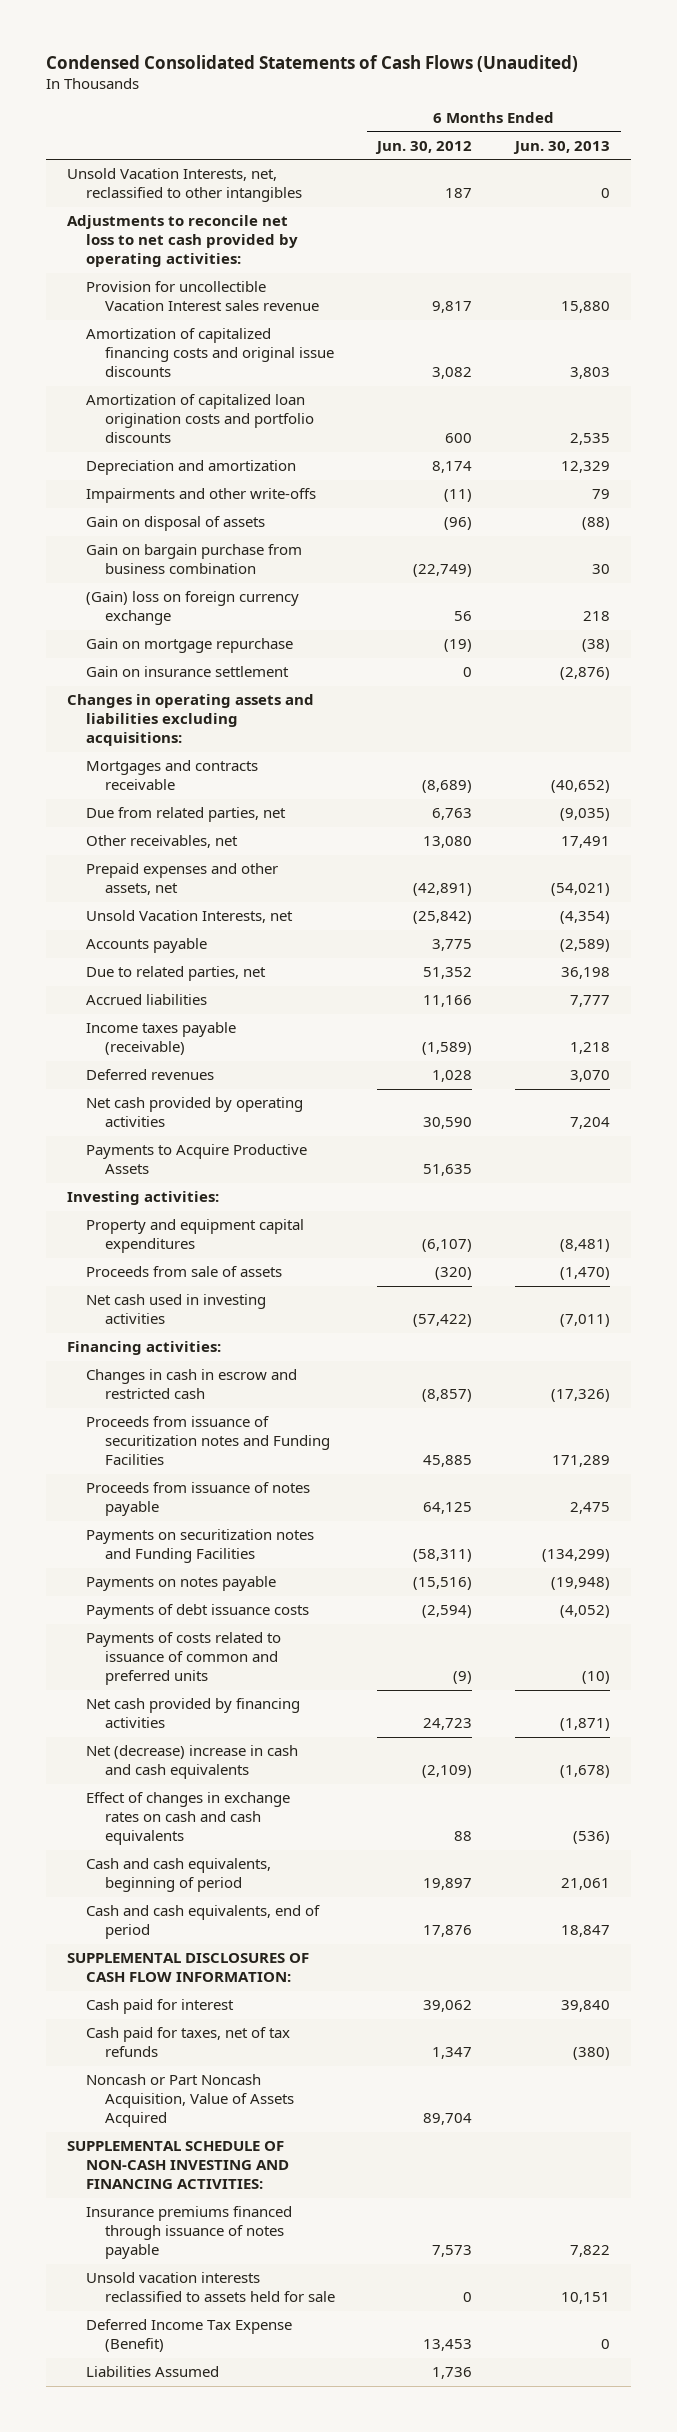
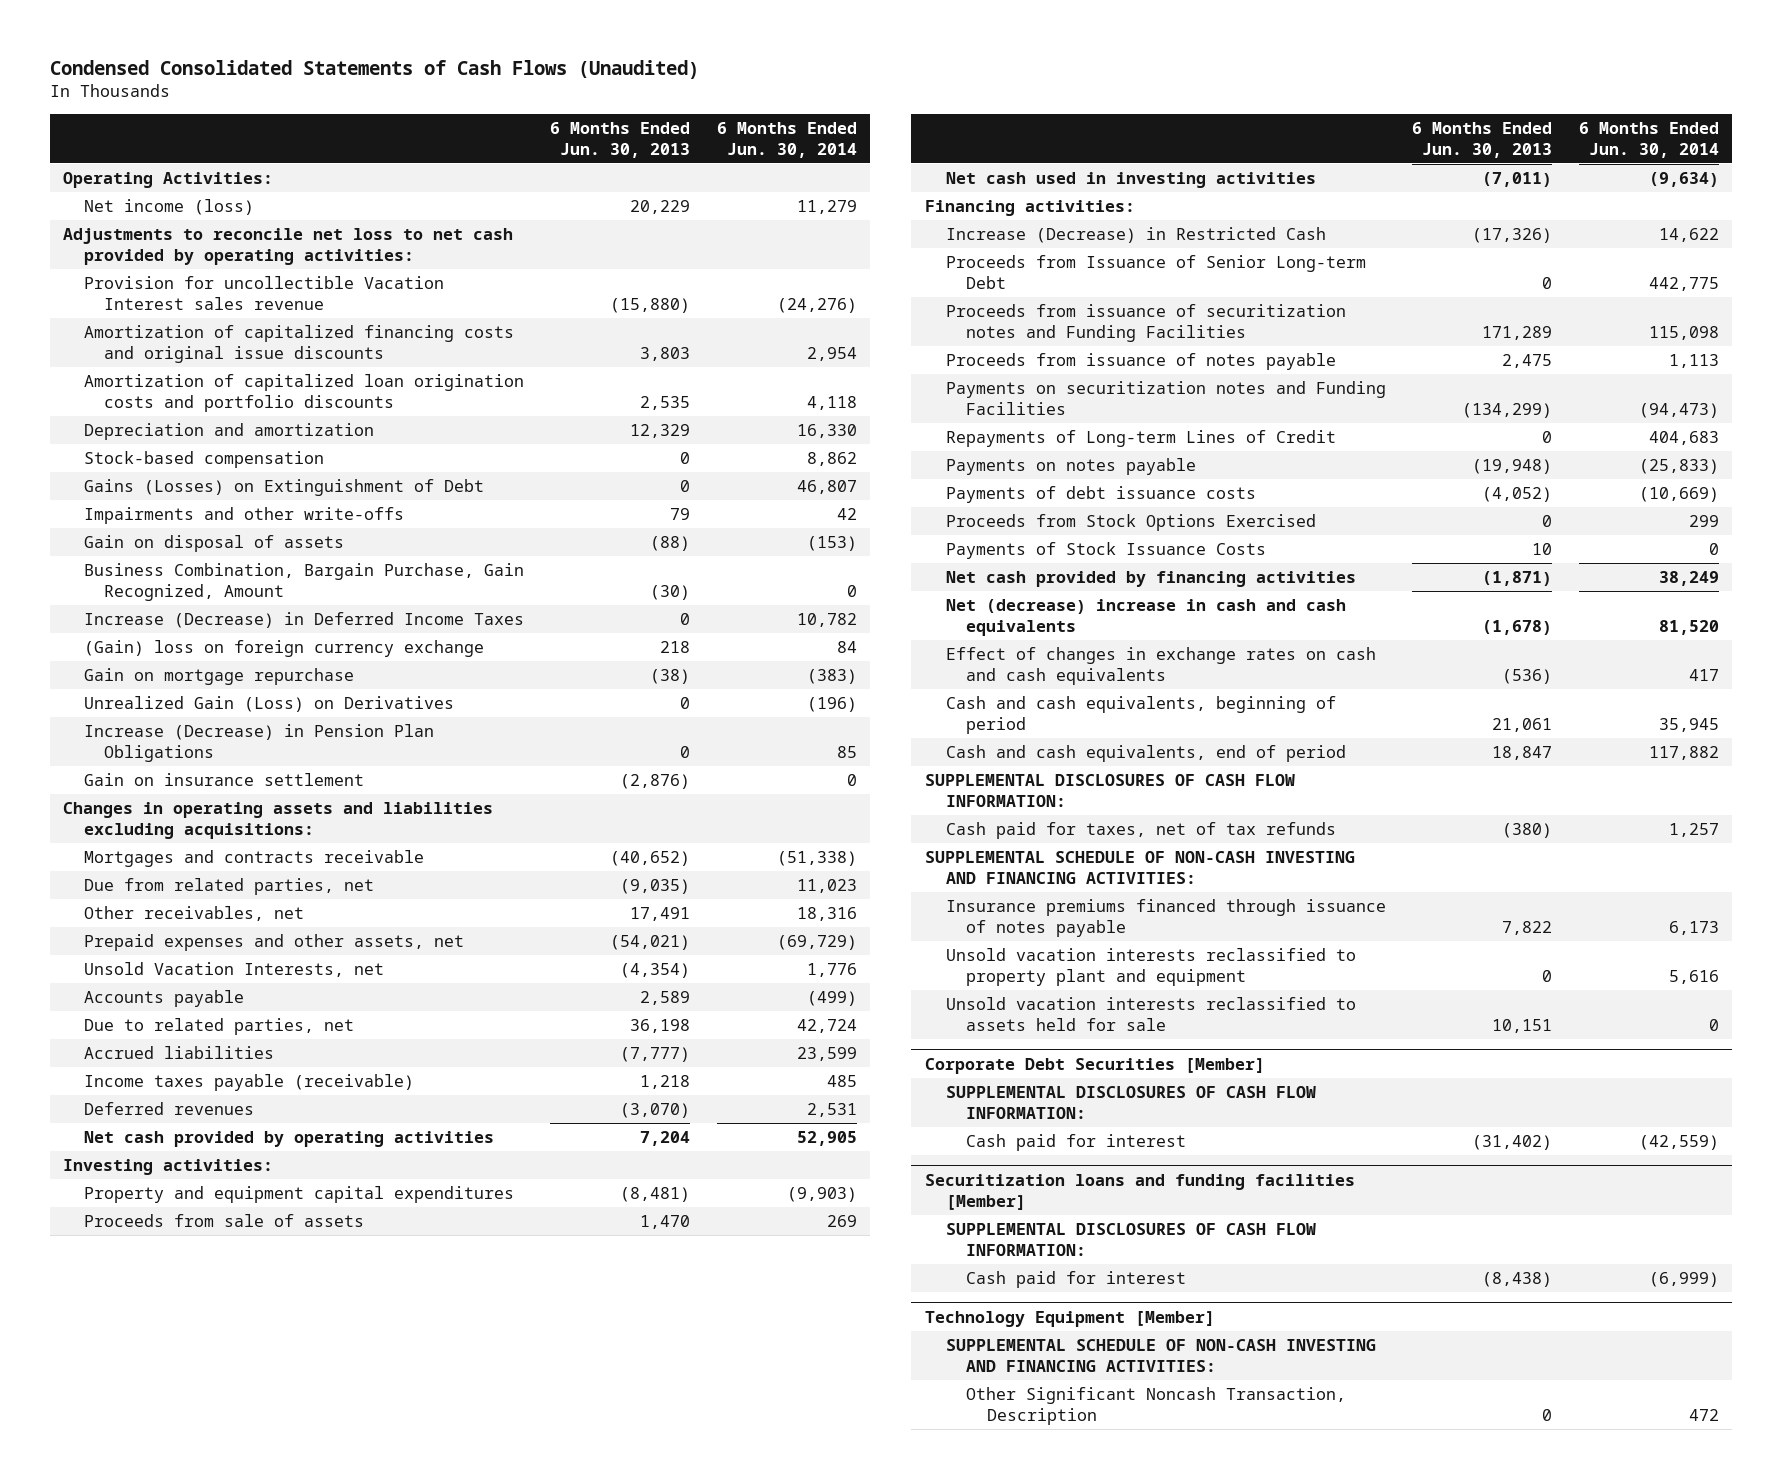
[375,140,473,154] Jun. 30, 2012 -> none
none -> [717,121,858,158] 6 Months Ended Jun. 30, 2014
[67,168,303,203] Unsold Vacation Interests, net, reclassified to other intangibles -> none
none -> [62,171,273,188] Operating Activities:
none -> [83,198,254,215] Net income (loss)
[560,301,610,314] 15,880 -> [610,298,691,314] (15,880)
none -> [83,450,324,468] Stock-based compensation
none -> [83,478,484,496] Gains (Losses) on Extinguishment of Debt
[86,544,303,575] Gain on bargain purchase from business combination -> [83,562,524,602] Business Combination, Bargain Purchase, Gain Recognized, Amount
[591,564,610,575] 30 -> [650,585,691,601] (30)
none -> [83,611,524,628] Increase (Decrease) in Deferred Income Taxes
none -> [83,695,454,712] Unrealized Gain (Loss) on Derivatives
none -> [83,723,434,763] Increase (Decrease) in Pension Plan Obligations
[559,939,610,953] (2,589) -> [640,990,691,1005] 2,589
[569,995,610,1008] 7,777 -> [620,1046,691,1062] (7,777)
[569,1070,610,1083] 3,070 -> [620,1102,691,1118] (3,070)
[86,1144,308,1175] Payments to Acquire Productive Assets -> none
[559,1267,610,1281] (1,470) -> [640,1214,691,1229] 1,470
[86,1369,298,1400] Changes in cash in escrow and restricted cash -> [945,226,1326,243] Increase (Decrease) in Restricted Cash
none -> [945,254,1366,290] Proceeds from Issuance of Senior Long-term Debt
none -> [945,429,1336,447] Repayments of Long-term Lines of Credit
none -> [945,513,1316,531] Proceeds from Stock Options Exercised
[86,1632,282,1686] Payments of costs related to issuance of common and preferred units -> [945,541,1266,559] Payments of Stock Issuance Costs
[581,1671,610,1685] (10) -> [1532,542,1553,555] 10
[86,1999,235,2015] Cash paid for interest -> none
[86,2074,294,2128] Noncash or Part Noncash Acquisition, Value of Assets Acquired -> none
none -> [945,947,1356,987] Unsold vacation interests reclassified to property plant and equipment
[86,2319,293,2353] Deferred Income Tax Expense (Benefit) -> none
[86,2366,220,2378] Liabilities Assumed -> none
none -> [924,1057,1265,1074] Corporate Debt Securities [Member]
none -> [945,1085,1316,1120] SUPPLEMENTAL DISCLOSURES OF CASH FLOW INFORMATION:
none -> [966,1133,1187,1151] Cash paid for interest
none -> [924,1173,1355,1210] Securitization loans and funding facilities [Member]
none -> [945,1222,1316,1257] SUPPLEMENTAL DISCLOSURES OF CASH FLOW INFORMATION:
none -> [966,1270,1187,1288] Cash paid for interest
none -> [924,1310,1215,1327] Technology Equipment [Member]
none -> [945,1338,1376,1373] SUPPLEMENTAL SCHEDULE OF NON-CASH INVESTING AND FINANCING ACTIVITIES:
none -> [966,1386,1347,1426] Other Significant Noncash Transaction, Description

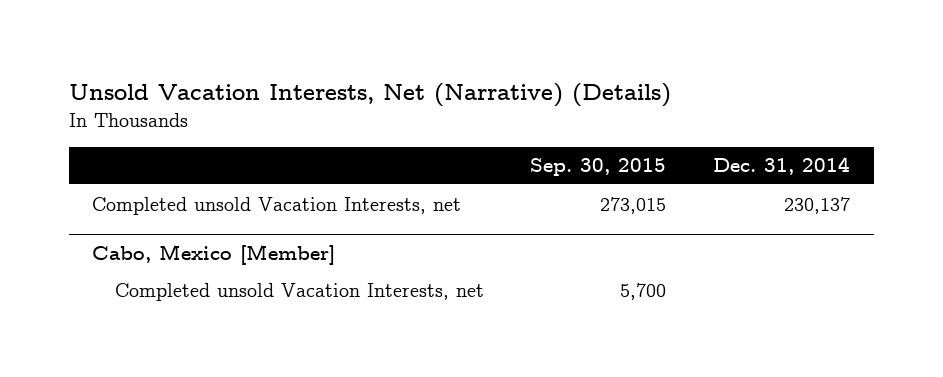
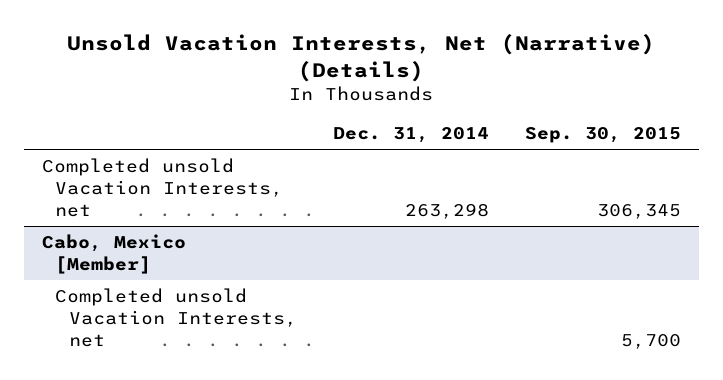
[600,196,667,214] 273,015 -> [596,203,681,219] 306,345
[784,196,851,214] 230,137 -> [404,202,489,219] 263,298

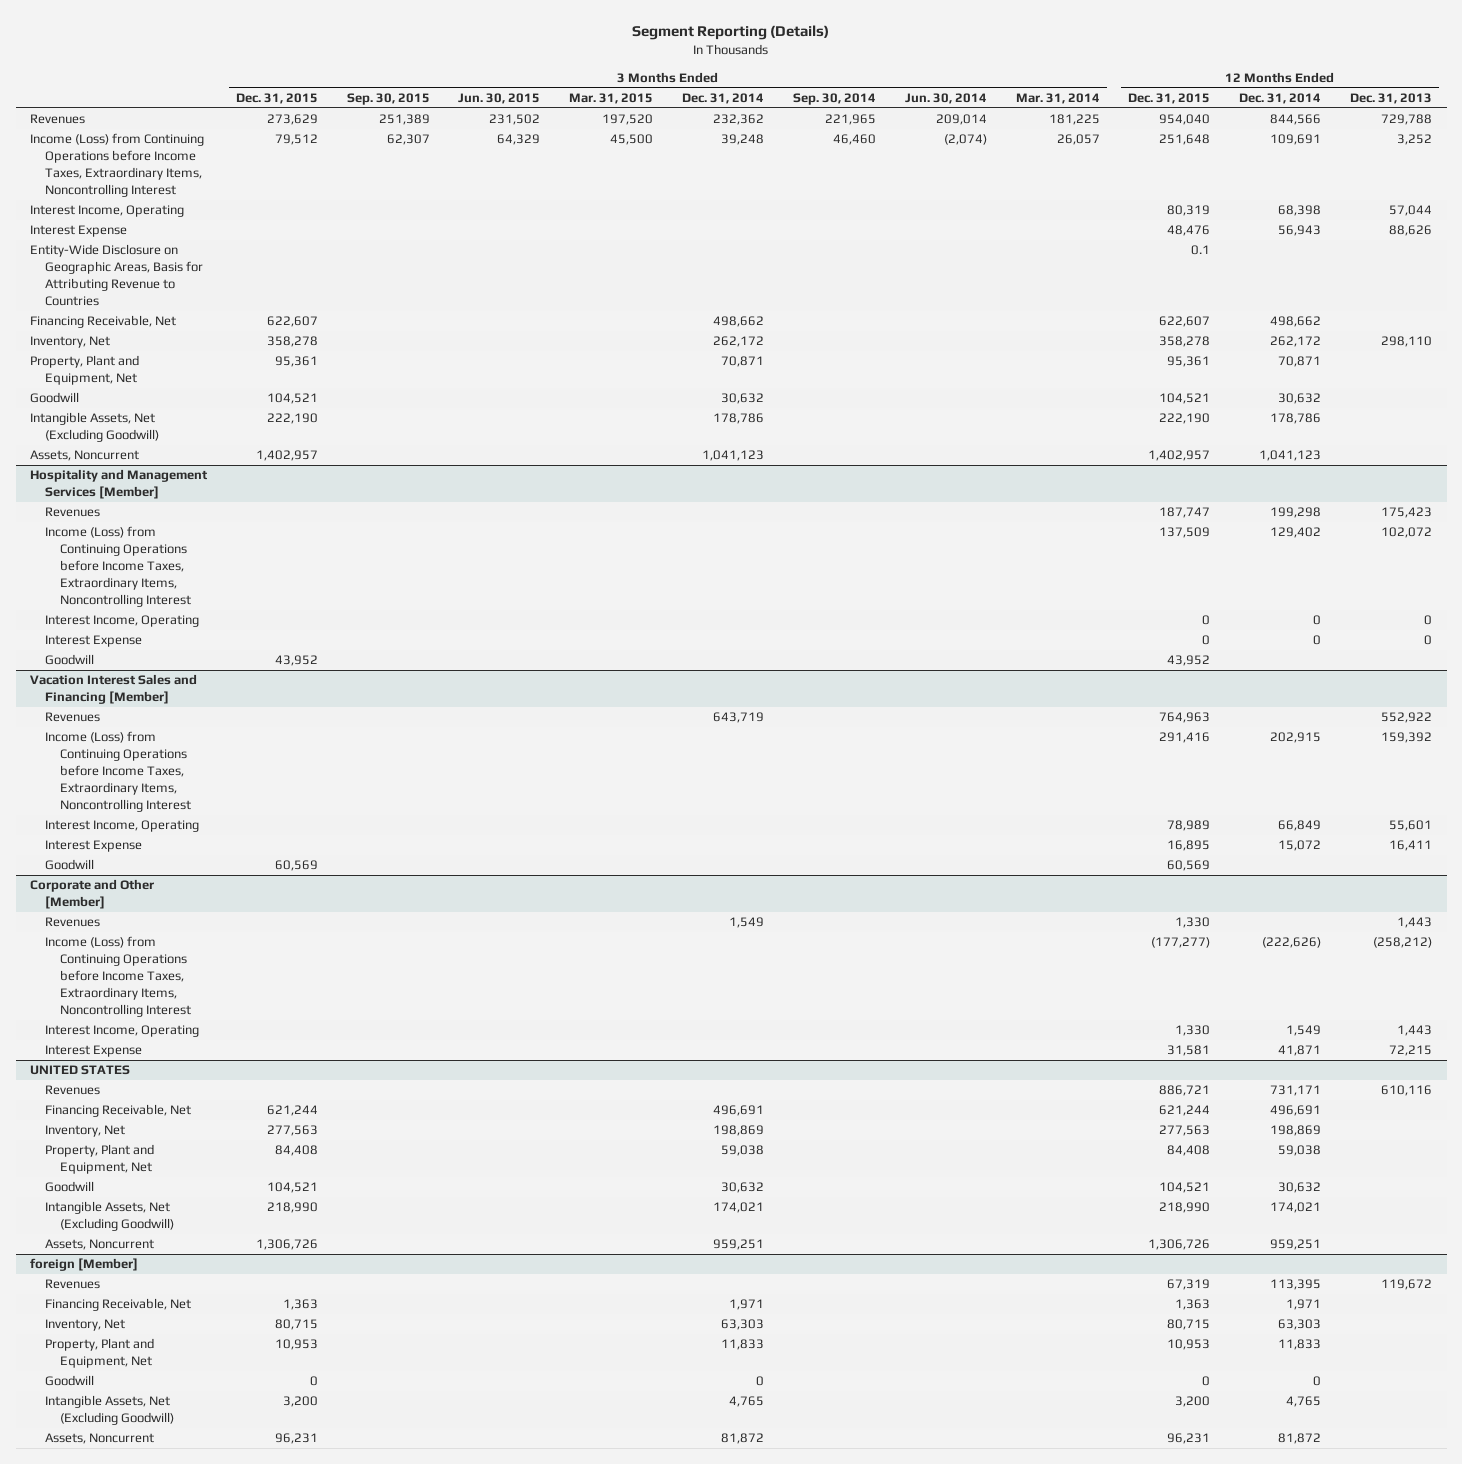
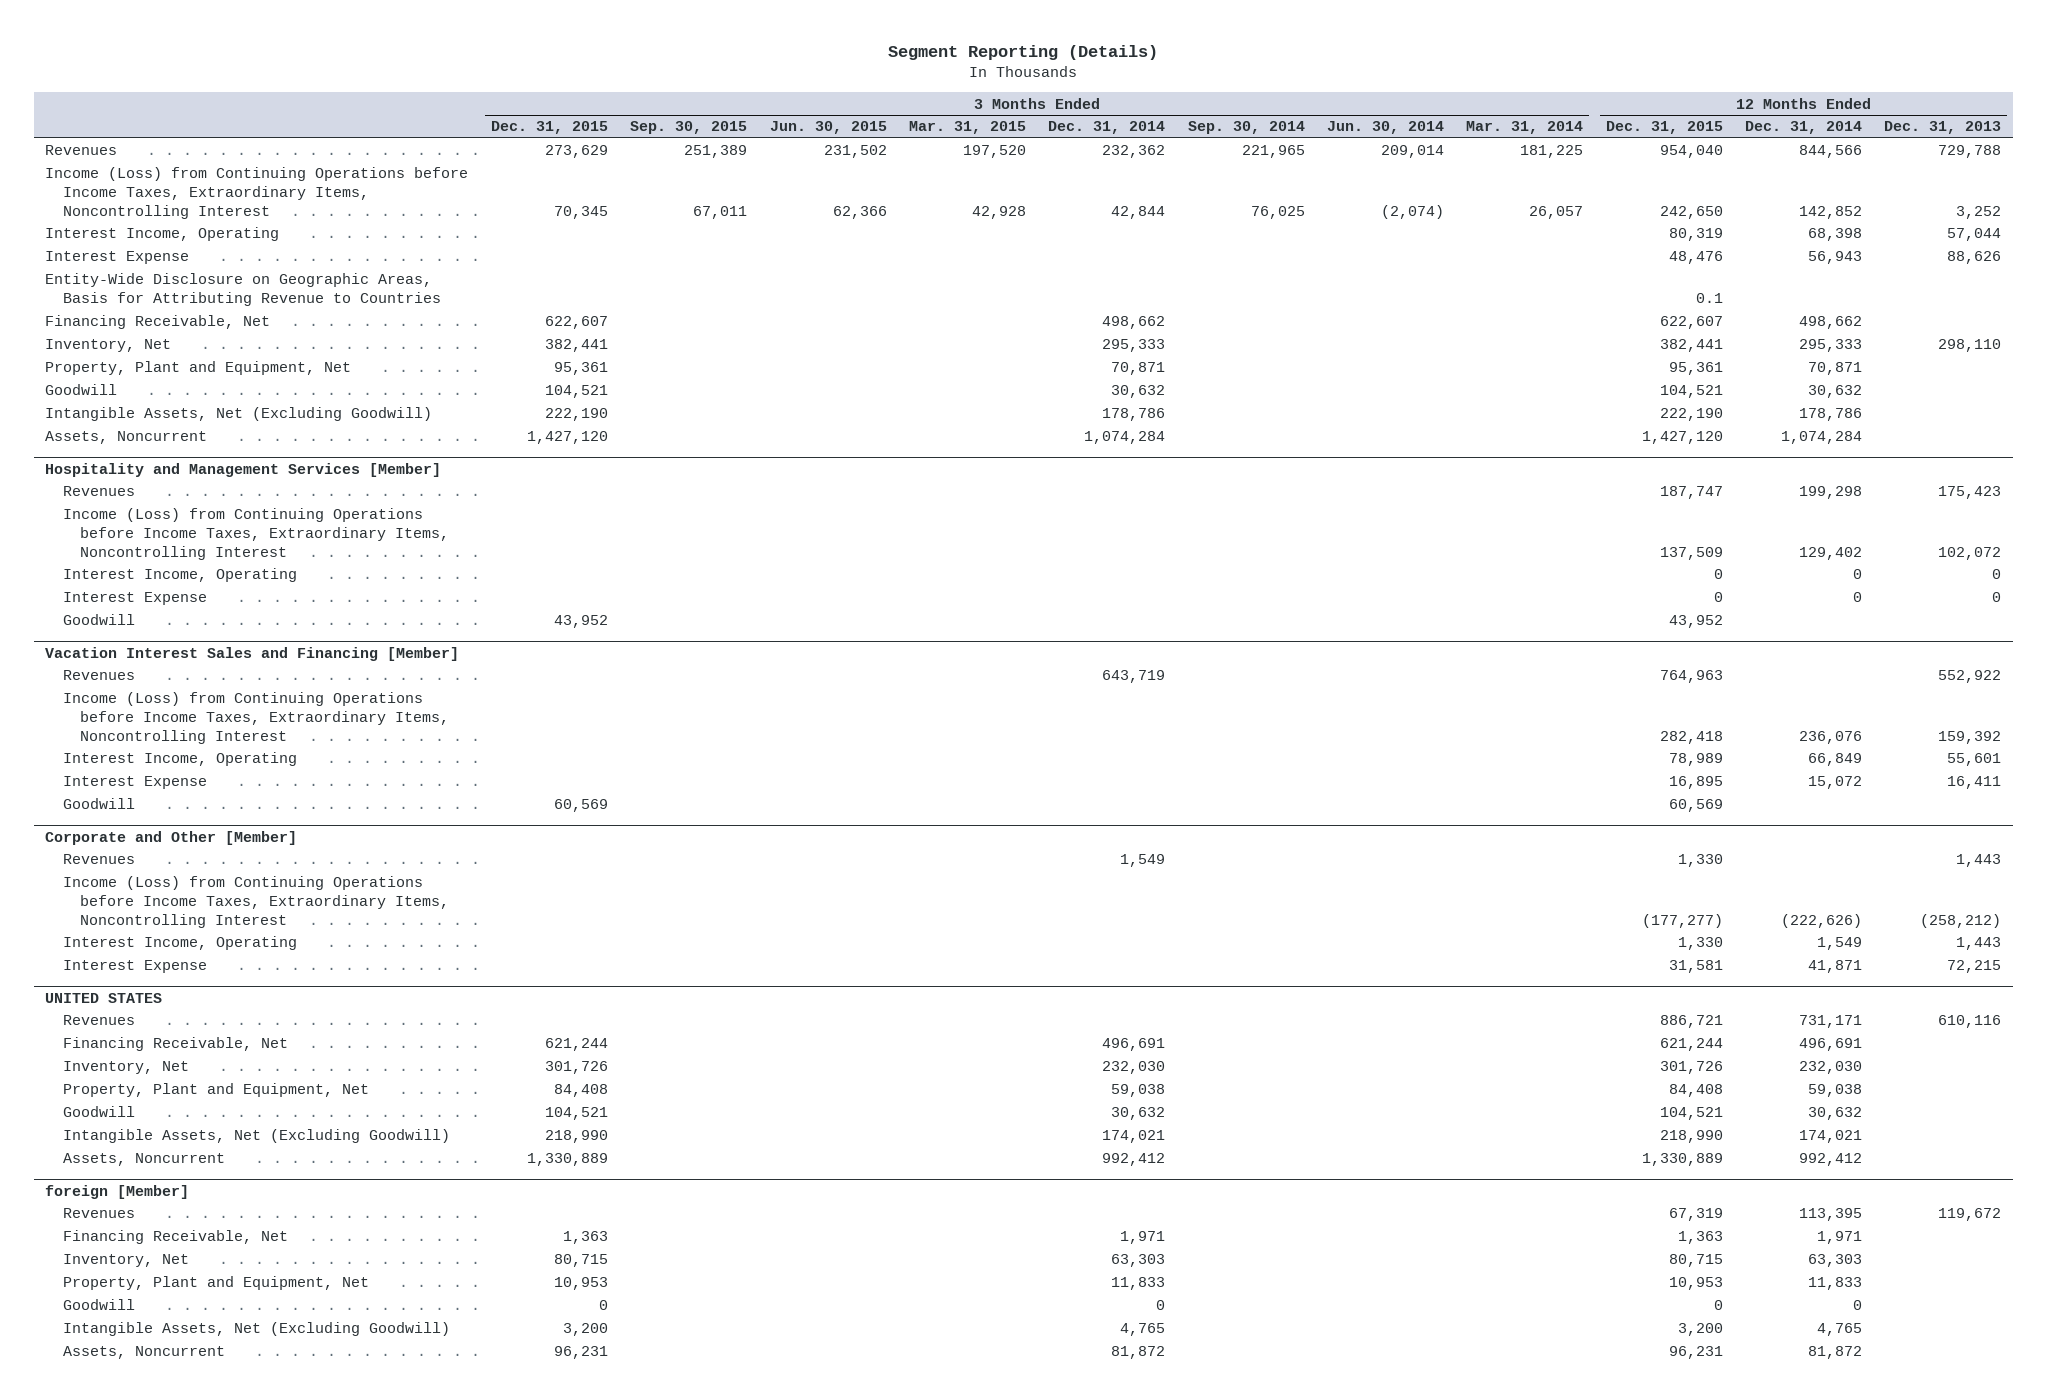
[274,134,318,146] 79,512 -> [553,205,608,219] 70,345
[386,134,430,146] 62,307 -> [693,205,748,219] 67,011
[497,134,541,146] 64,329 -> [832,205,887,219] 62,366
[610,134,654,146] 45,500 -> [971,205,1026,219] 42,928
[721,134,765,146] 39,248 -> [1111,205,1166,219] 42,844
[832,134,876,146] 46,460 -> [1250,205,1305,219] 76,025
[1159,134,1211,146] 251,648 -> [1659,205,1723,219] 242,650
[1270,134,1322,146] 109,691 -> [1799,205,1863,219] 142,852
[266,336,318,348] 358,278 -> [544,339,608,353] 382,441
[713,336,765,348] 262,172 -> [1102,339,1166,353] 295,333
[1159,336,1211,348] 358,278 -> [1659,339,1723,353] 382,441
[1270,336,1322,348] 262,172 -> [1799,339,1863,353] 295,333
[255,450,318,462] 1,402,957 -> [526,431,608,445] 1,427,120
[702,450,765,462] 1,041,123 -> [1084,431,1166,445] 1,074,284
[1148,450,1211,462] 1,402,957 -> [1641,431,1723,445] 1,427,120
[1259,450,1322,462] 1,041,123 -> [1781,431,1863,445] 1,074,284
[1159,732,1211,744] 291,416 -> [1659,730,1723,744] 282,418
[1270,732,1322,744] 202,915 -> [1799,730,1863,744] 236,076
[266,1125,318,1137] 277,563 -> [544,1061,608,1075] 301,726
[713,1125,765,1137] 198,869 -> [1102,1061,1166,1075] 232,030
[1159,1125,1211,1137] 277,563 -> [1659,1061,1723,1075] 301,726
[1270,1125,1322,1137] 198,869 -> [1799,1061,1863,1075] 232,030
[255,1239,318,1251] 1,306,726 -> [526,1153,608,1167] 1,330,889
[713,1239,765,1251] 959,251 -> [1102,1153,1166,1167] 992,412
[1148,1239,1211,1251] 1,306,726 -> [1641,1153,1723,1167] 1,330,889
[1270,1239,1322,1251] 959,251 -> [1799,1153,1863,1167] 992,412

